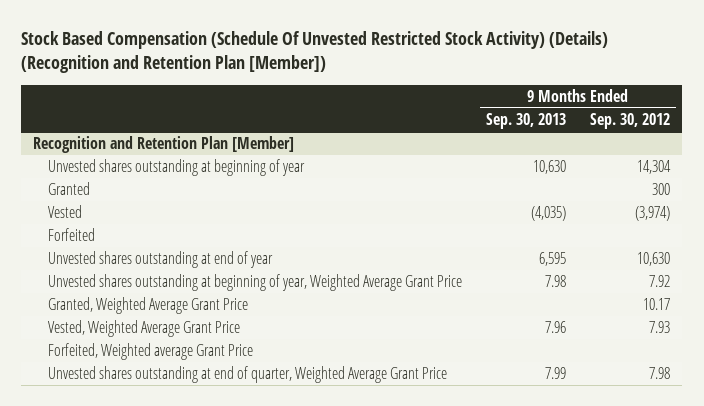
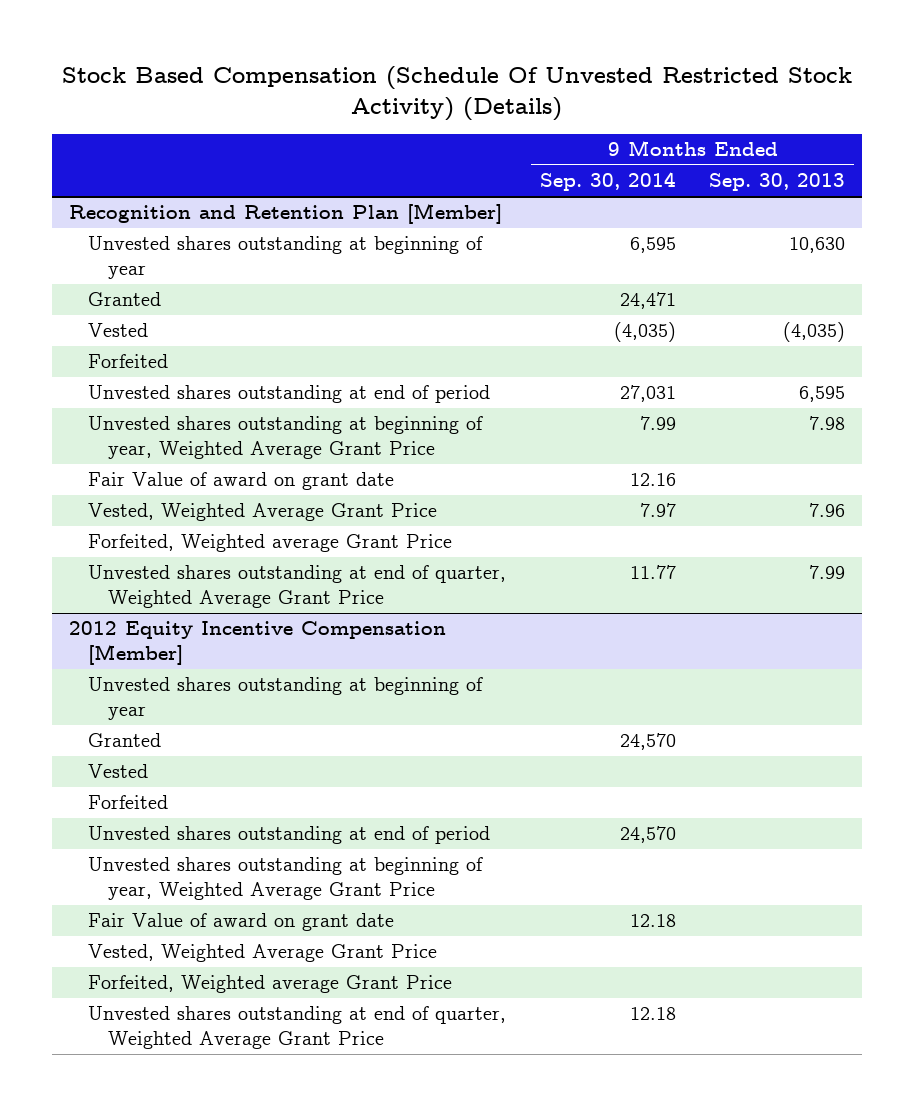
[21,31,609,74] Stock Based Compensation (Schedule Of Unvested Restricted Stock Activity) (Details) (Recognition and Retention Plan [Member]) -> [61,65,852,121] Stock Based Compensation (Schedule Of Unvested Restricted Stock Activity) (Details)
[590,112,671,129] Sep. 30, 2012 -> none
none -> [539,172,676,192] Sep. 30, 2014
[48,251,274,269] Unvested shares outstanding at end of year -> [88,385,491,404] Unvested shares outstanding at end of period
[48,297,249,315] Granted, Weighted Average Grant Price -> [88,472,395,491] Fair Value of award on grant date
none -> [68,621,446,666] 2012 Equity Incentive Compensation [Member]
none -> [88,677,484,721] Unvested shares outstanding at beginning of year
none -> [88,733,162,748] Granted
none -> [88,764,149,779] Vested
none -> [88,795,169,810] Forfeited
none -> [88,826,491,845] Unvested shares outstanding at end of period
none -> [88,857,484,901] Unvested shares outstanding at beginning of year, Weighted Average Grant Price
none -> [88,913,395,932] Fair Value of award on grant date
none -> [88,944,438,963] Vested, Weighted Average Grant Price
none -> [88,975,453,994] Forfeited, Weighted average Grant Price
none -> [88,1006,507,1050] Unvested shares outstanding at end of quarter, Weighted Average Grant Price

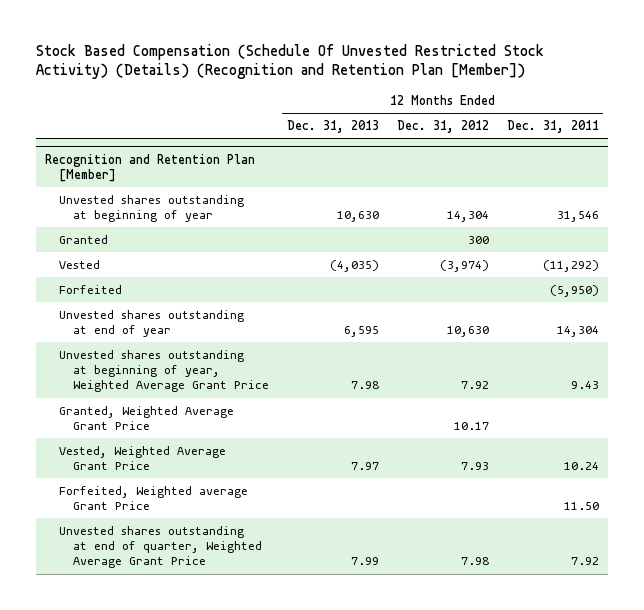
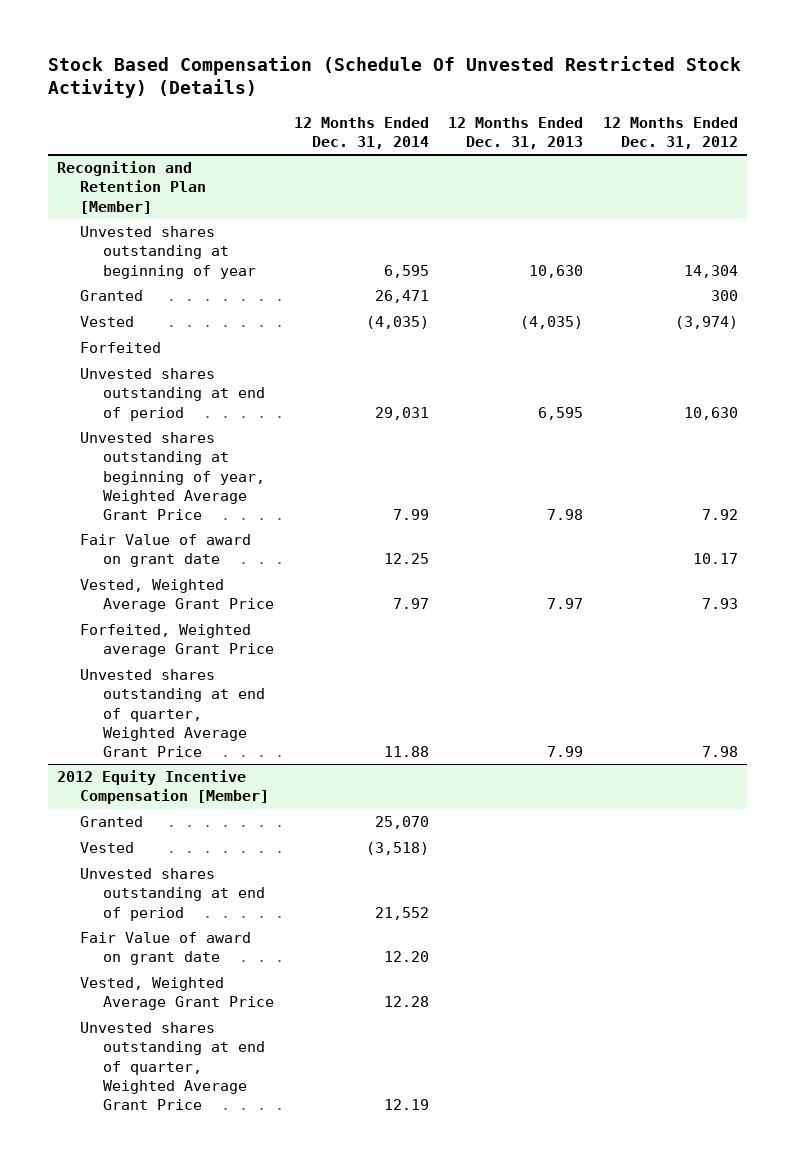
[36,43,545,80] Stock Based Compensation (Schedule Of Unvested Restricted Stock Activity) (Details) (Recognition and Retention Plan [Member]) -> [47,56,741,99] Stock Based Compensation (Schedule Of Unvested Restricted Stock Activity) (Details)
[506,120,599,134] Dec. 31, 2011 -> none
none -> [293,116,429,150] 12 Months Ended Dec. 31, 2014
[58,309,244,338] Unvested shares outstanding at end of year -> [80,368,266,421] Unvested shares outstanding at end of period
[58,405,234,431] Granted, Weighted Average Grant Price -> [80,534,252,568] Fair Value of award on grant date
none -> [57,770,270,805] 2012 Equity Incentive Compensation [Member]
none -> [80,816,144,828] Granted
none -> [80,842,135,854] Vested
none -> [80,868,266,921] Unvested shares outstanding at end of period
none -> [80,932,252,966] Fair Value of award on grant date
none -> [80,977,275,1011] Vested, Weighted Average Grant Price
none -> [80,1022,266,1111] Unvested shares outstanding at end of quarter, Weighted Average Grant Price

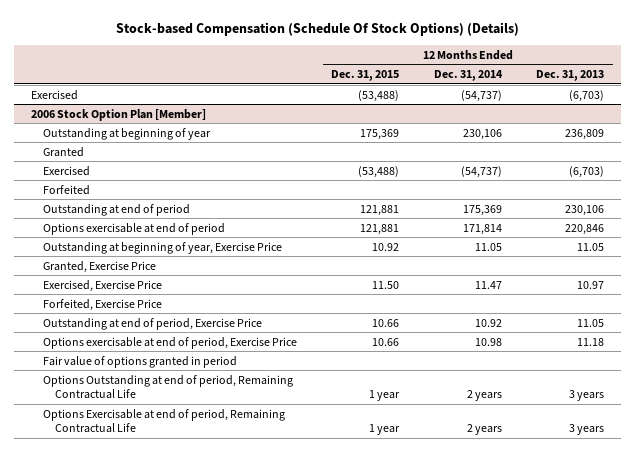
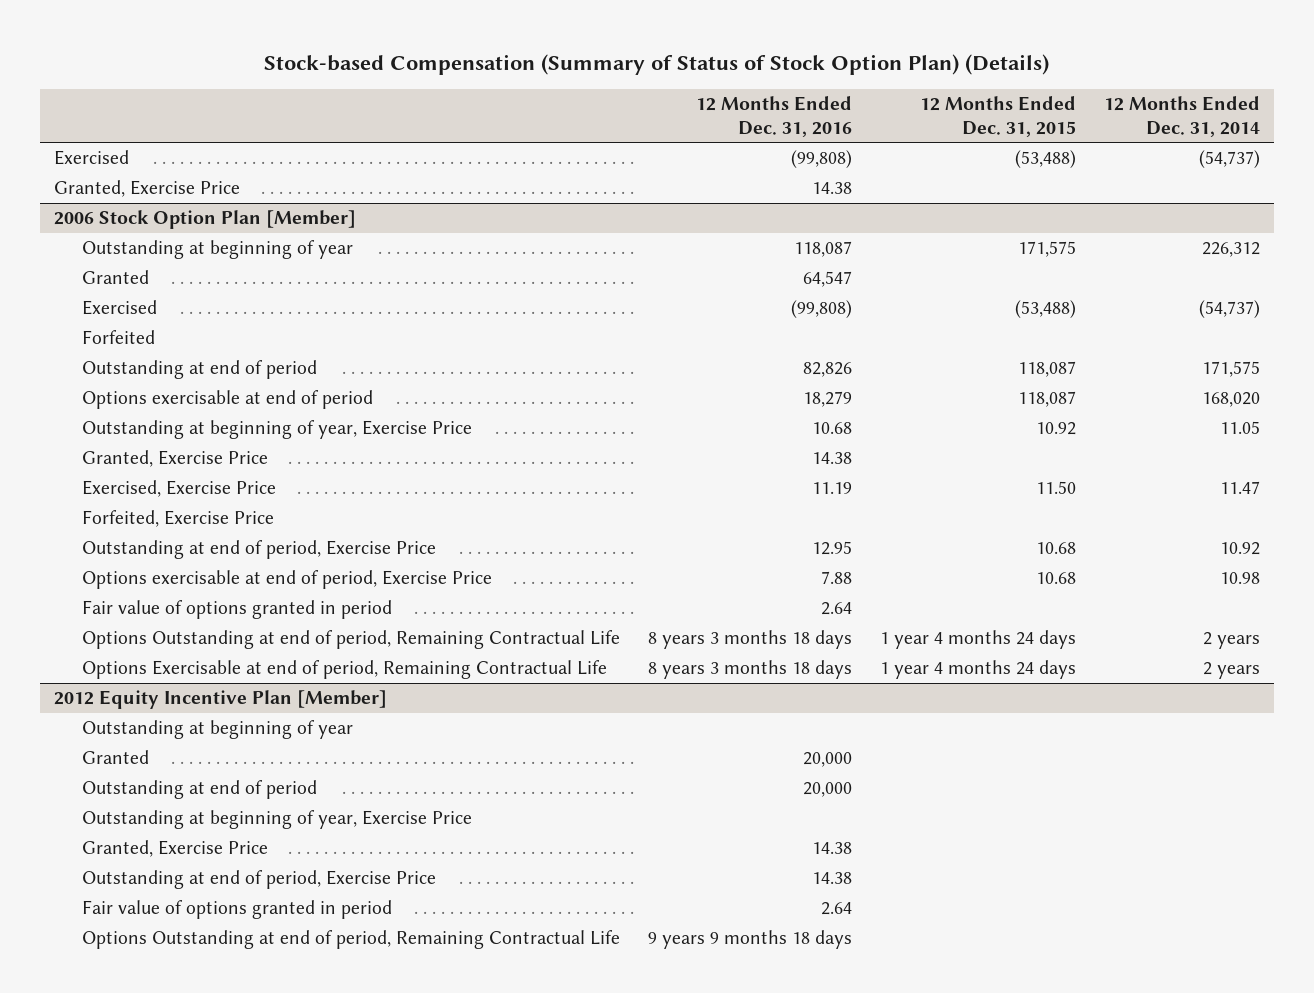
[115,22,519,37] Stock-based Compensation (Schedule Of Stock Options) (Details) -> [263,53,1049,75] Stock-based Compensation (Summary of Status of Stock Option Plan) (Details)
[535,70,604,82] Dec. 31, 2013 -> none
none -> [696,96,853,137] 12 Months Ended Dec. 31, 2016
none -> [53,180,240,198] Granted, Exercise Price
[360,128,400,140] 175,369 -> [1018,241,1077,258] 171,575
[462,128,502,140] 230,106 -> [1202,242,1261,258] 226,312
[360,204,400,216] 121,881 -> [1018,361,1077,378] 118,087
[462,204,502,216] 175,369 -> [1202,361,1261,378] 171,575
[360,223,400,235] 121,881 -> [1018,391,1077,408] 118,087
[462,223,502,235] 171,814 -> [1202,392,1261,408] 168,020
[372,318,400,327] 10.66 -> [1036,542,1077,555] 10.68
[372,337,400,346] 10.66 -> [1036,572,1077,585] 10.68
[369,390,401,402] 1 year -> [880,630,1077,650] 1 year 4 months 24 days
[369,424,401,436] 1 year -> [880,660,1077,680] 1 year 4 months 24 days
none -> [53,690,387,710] 2012 Equity Incentive Plan [Member]
none -> [82,720,354,740] Outstanding at beginning of year
none -> [82,750,150,765] Granted
none -> [82,780,318,800] Outstanding at end of period
none -> [82,810,473,830] Outstanding at beginning of year, Exercise Price
none -> [82,840,269,858] Granted, Exercise Price
none -> [82,870,437,890] Outstanding at end of period, Exercise Price
none -> [82,900,393,920] Fair value of options granted in period
none -> [82,930,621,950] Options Outstanding at end of period, Remaining Contractual Life

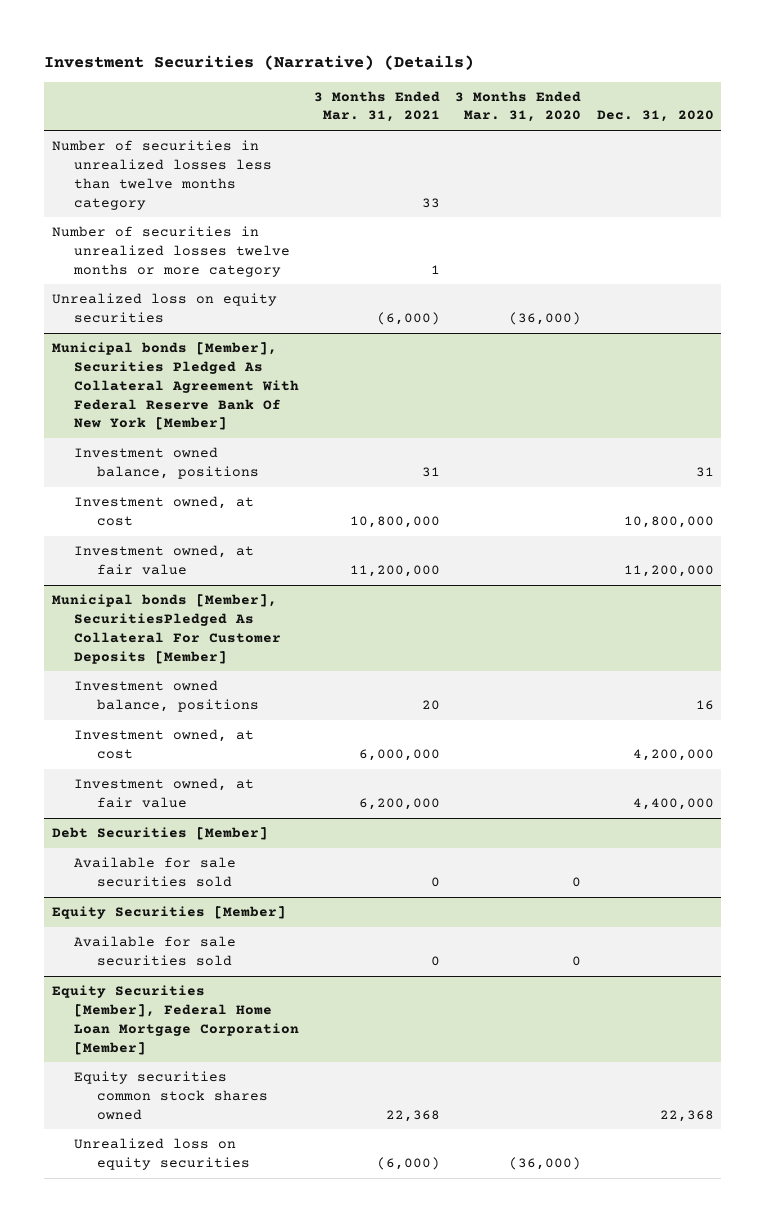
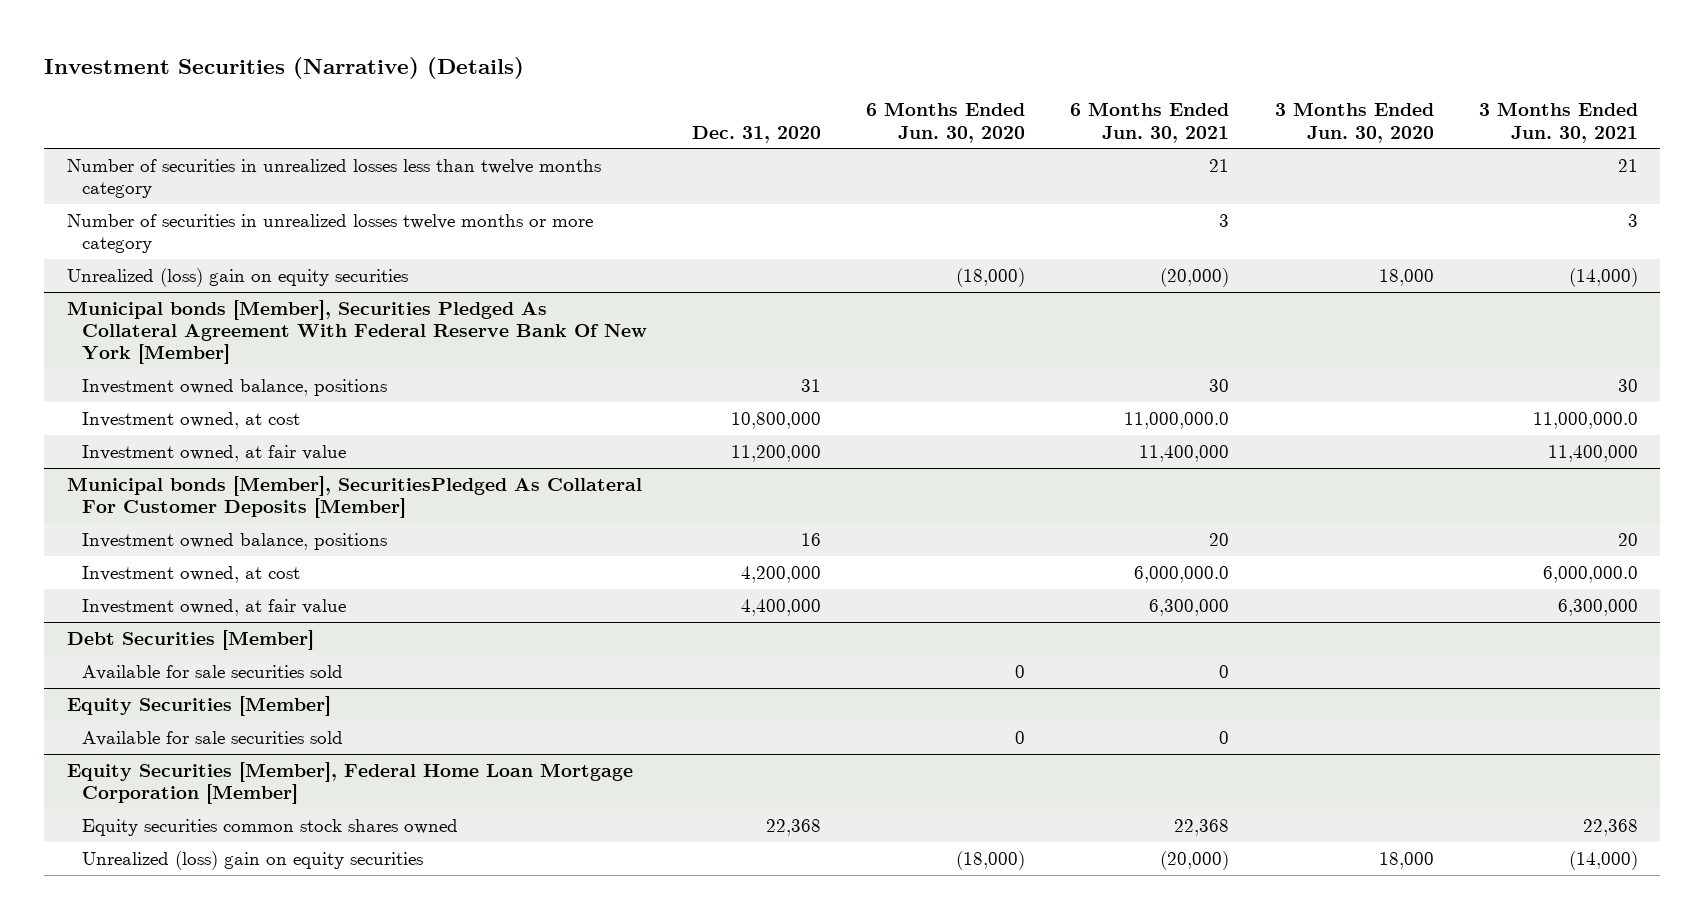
[314,90,441,123] 3 Months Ended Mar. 31, 2021 -> none
[455,90,582,123] 3 Months Ended Mar. 31, 2020 -> none
none -> [866,102,1026,143] 6 Months Ended Jun. 30, 2020
none -> [1070,102,1230,143] 6 Months Ended Jun. 30, 2021
none -> [1274,102,1434,143] 3 Months Ended Jun. 30, 2020
none -> [1478,102,1638,143] 3 Months Ended Jun. 30, 2021
[51,293,277,323] Unrealized loss on equity securities -> [66,268,408,288] Unrealized (loss) gain on equity securities
[74,1138,250,1170] Unrealized loss on equity securities -> [81,851,423,871] Unrealized (loss) gain on equity securities

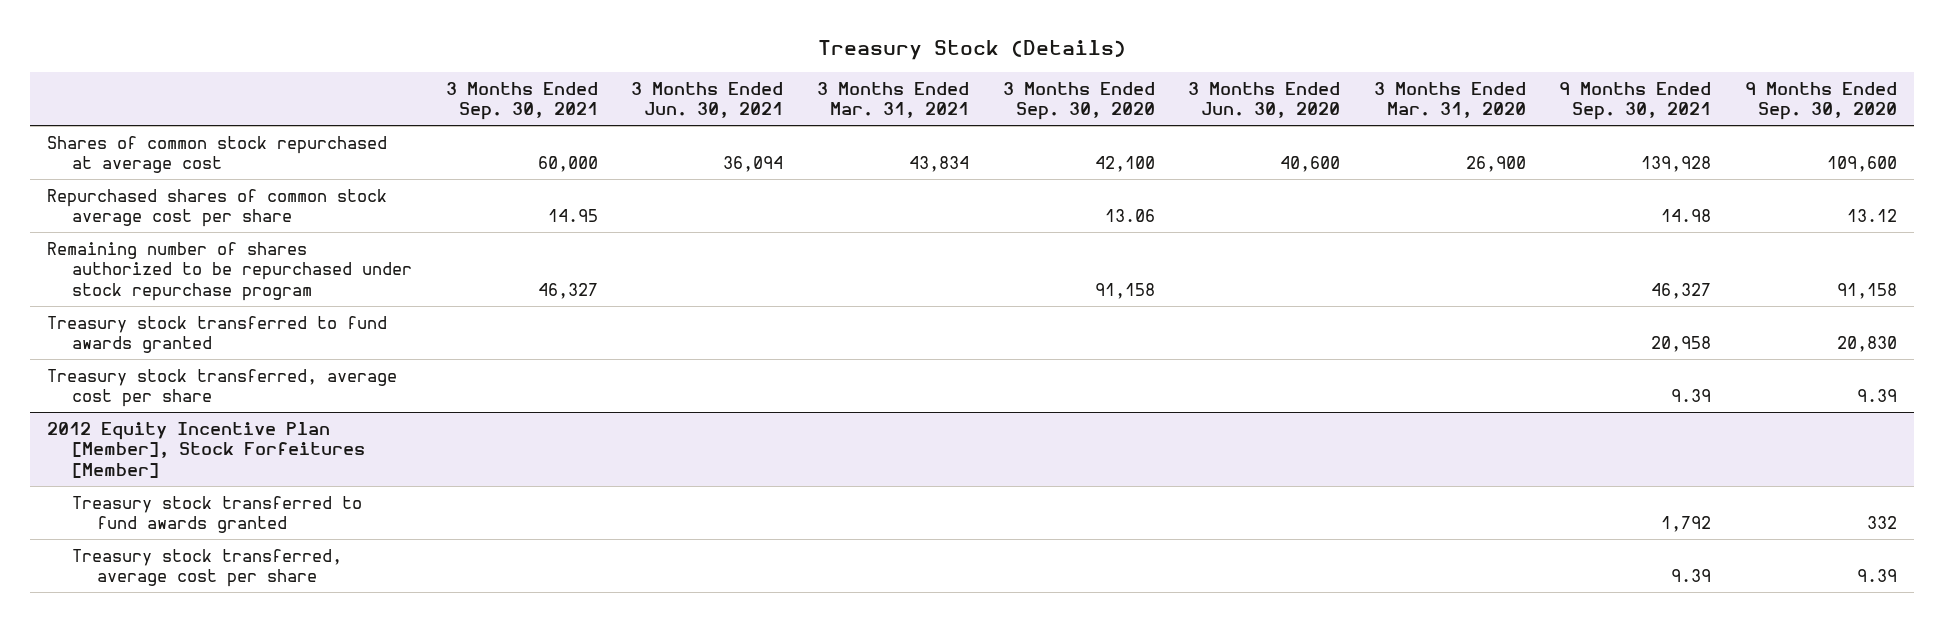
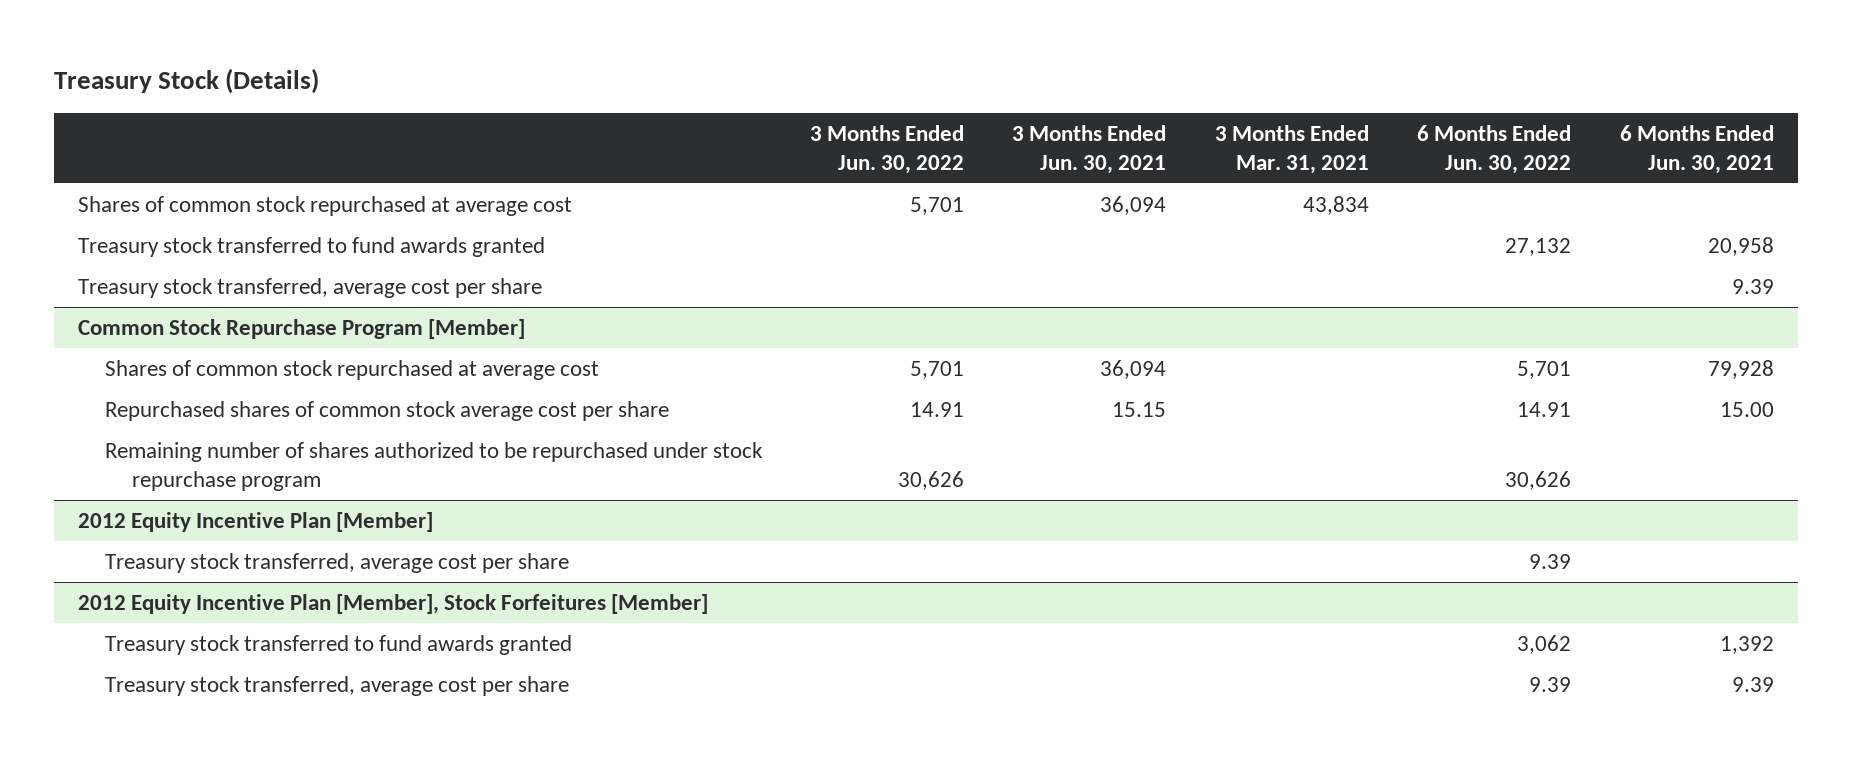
[445,81,598,121] 3 Months Ended Sep. 30, 2021 -> none
[1002,81,1155,121] 3 Months Ended Sep. 30, 2020 -> none
[1188,81,1341,119] 3 Months Ended Jun. 30, 2020 -> none
[1373,81,1526,119] 3 Months Ended Mar. 31, 2020 -> none
[1559,81,1712,121] 9 Months Ended Sep. 30, 2021 -> none
[1745,81,1898,121] 9 Months Ended Sep. 30, 2020 -> none
none -> [810,124,965,174] 3 Months Ended Jun. 30, 2022
none -> [1417,124,1572,174] 6 Months Ended Jun. 30, 2022
none -> [1619,124,1774,174] 6 Months Ended Jun. 30, 2021
[46,188,387,228] Repurchased shares of common stock average cost per share -> none
[46,241,412,301] Remaining number of shares authorized to be repurchased under stock repurchase program -> none
none -> [77,319,525,340] Common Stock Repurchase Program [Member]
none -> [104,360,599,381] Shares of common stock repurchased at average cost
none -> [104,401,669,422] Repurchased shares of common stock average cost per share
none -> [104,442,763,492] Remaining number of shares authorized to be repurchased under stock repurchase program
none -> [77,512,433,533] 2012 Equity Incentive Plan [Member]
none -> [104,553,569,574] Treasury stock transferred, average cost per share

